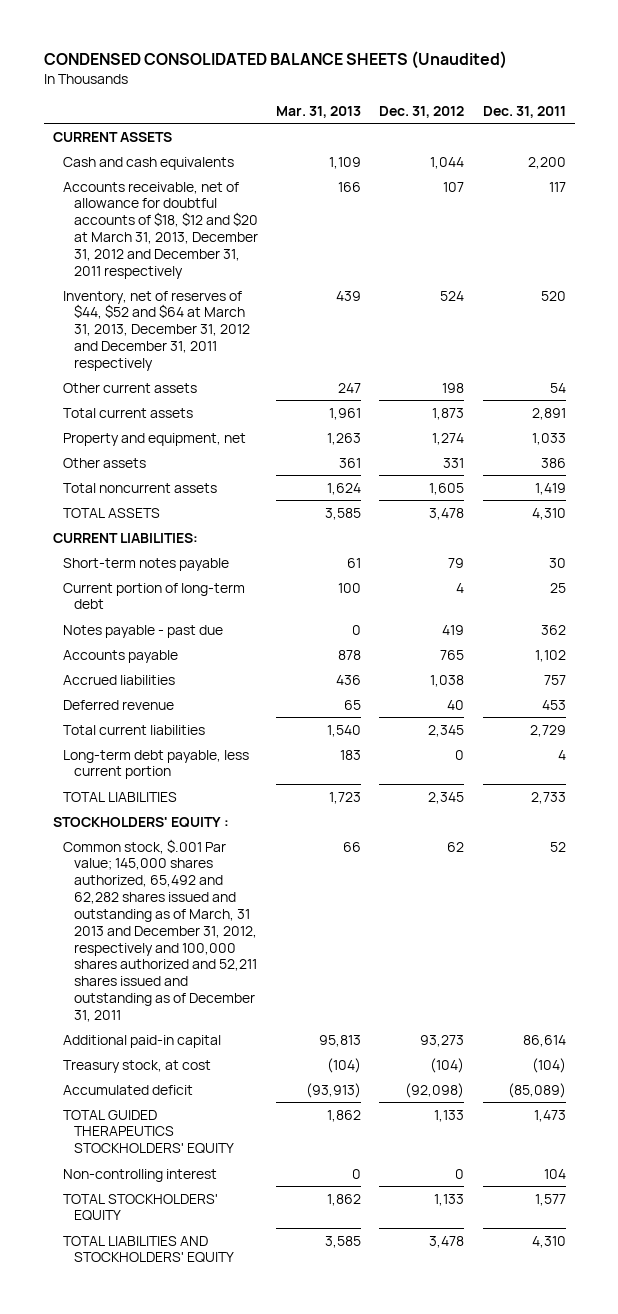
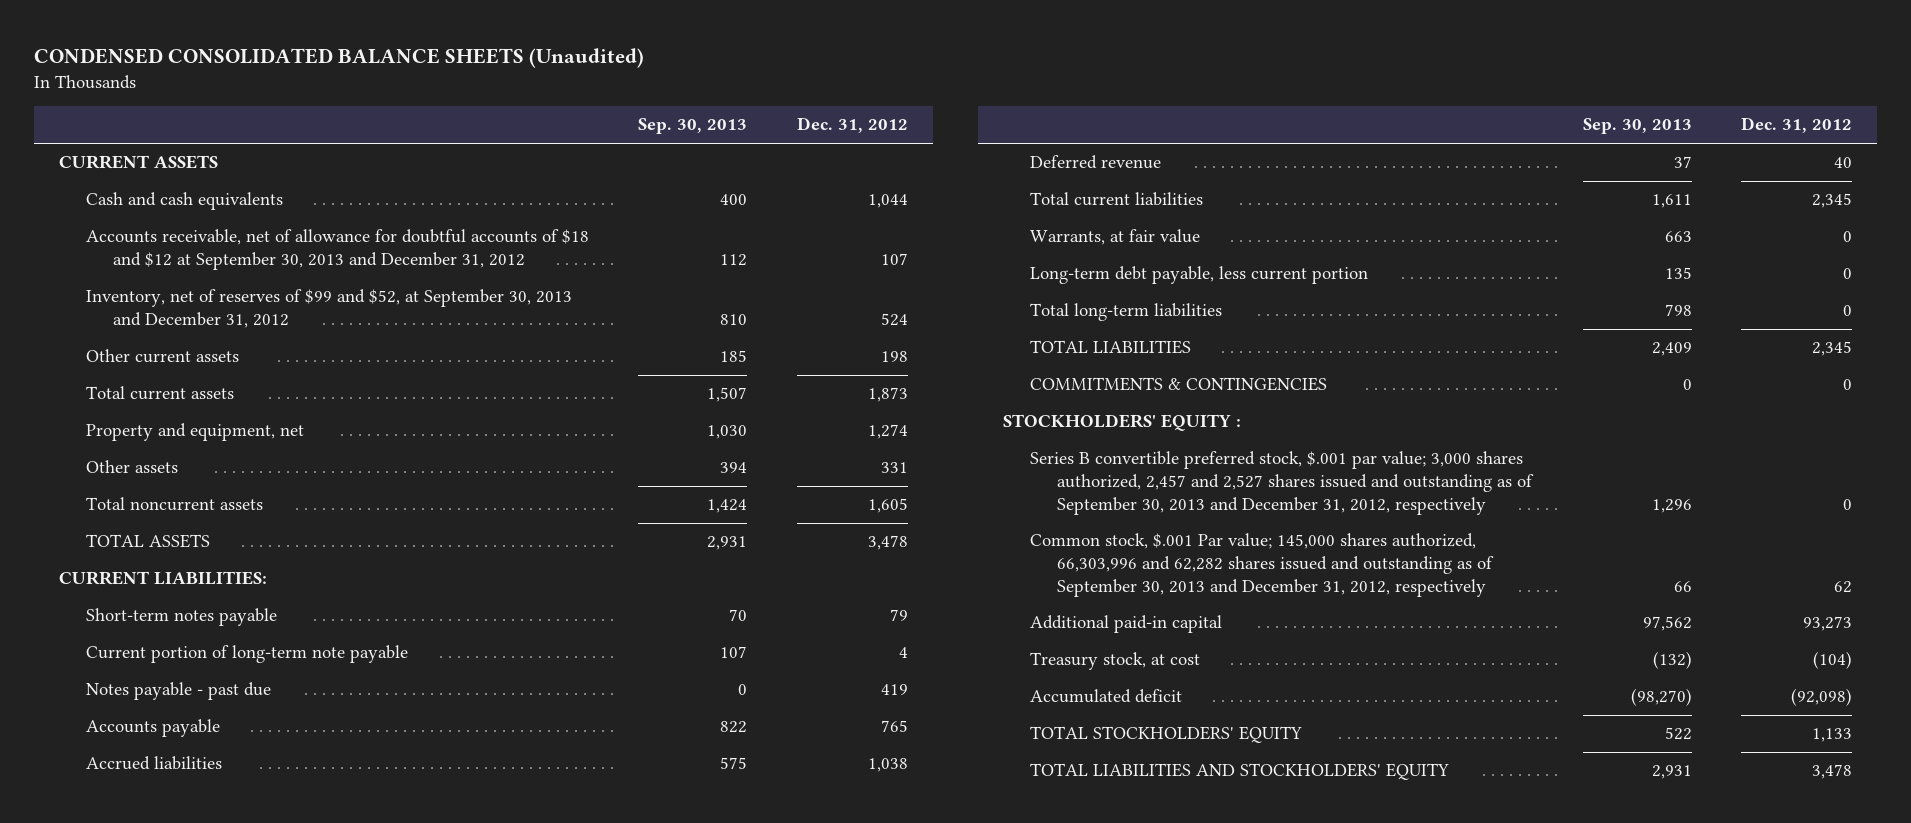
[276,105,362,118] Mar. 31, 2013 -> none
[482,105,566,118] Dec. 31, 2011 -> none
none -> [638,118,748,135] Sep. 30, 2013
[63,181,258,279] Accounts receivable, net of allowance for doubtful accounts of $18, $12 and $20 at March 31, 2013, December 31, 2012 and December 31, 2011 respectively -> [85,229,589,271] Accounts receivable, net of allowance for doubtful accounts of $18 and $12 at September 30, 2013 and December 31, 2012
[63,290,250,371] Inventory, net of reserves of $44, $52 and $64 at March 31, 2013, December 31, 2012 and December 31, 2011 respectively -> [85,289,572,329] Inventory, net of reserves of $99 and $52, at September 30, 2013 and December 31, 2012
[63,582,246,610] Current portion of long-term debt -> [85,645,408,664] Current portion of long-term note payable
none -> [1030,229,1201,246] Warrants, at fair value
none -> [1030,303,1223,322] Total long-term liabilities
none -> [1030,377,1328,392] COMMITMENTS & CONTINGENCIES
none -> [1030,451,1534,515] Series B convertible preferred stock, $.001 par value; 3,000 shares authorized, 2,457 and 2,527 shares issued and outstanding as of September 30, 2013 and December 31, 2012, respectively
[63,838,257,1022] Common stock, $.001 Par value; 145,000 shares authorized, 65,492 and 62,282 shares issued and outstanding as of March, 31 2013 and December 31, 2012, respectively and 100,000 shares authorized and 52,211 shares issued and outstanding as of December 31, 2011 -> [1030,533,1494,597] Common stock, $.001 Par value; 145,000 shares authorized, 66,303,996 and 62,282 shares issued and outstanding as of September 30, 2013 and December 31, 2012, respectively
[63,1109,234,1155] TOTAL GUIDED THERAPEUTICS STOCKHOLDERS' EQUITY -> none
[63,1168,218,1182] Non-controlling interest -> none

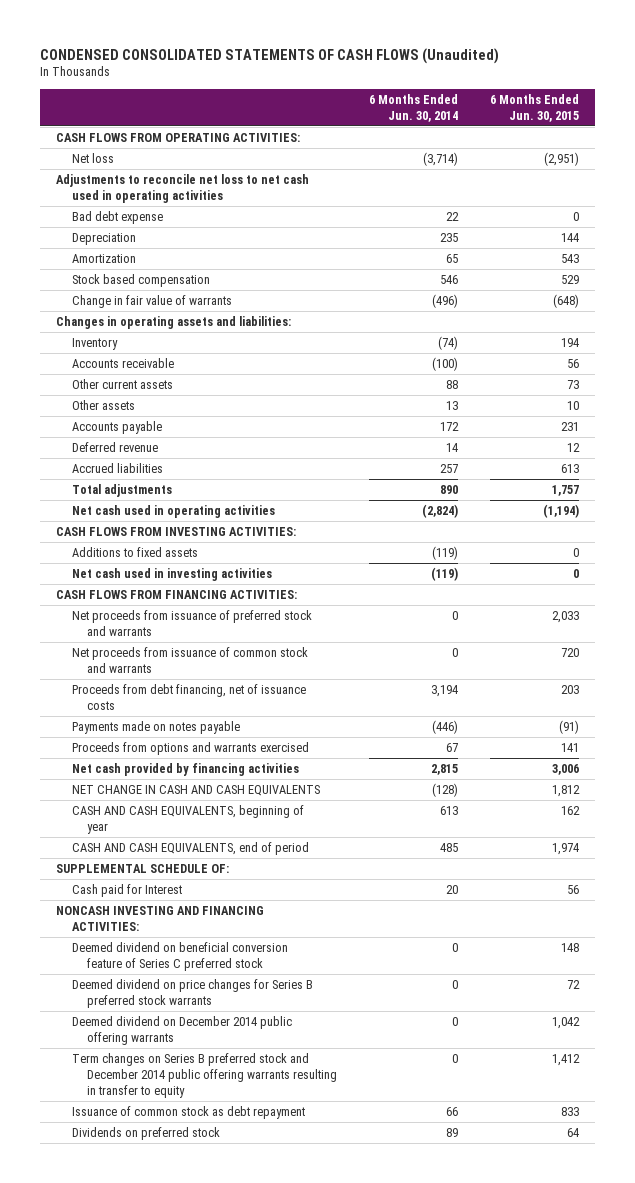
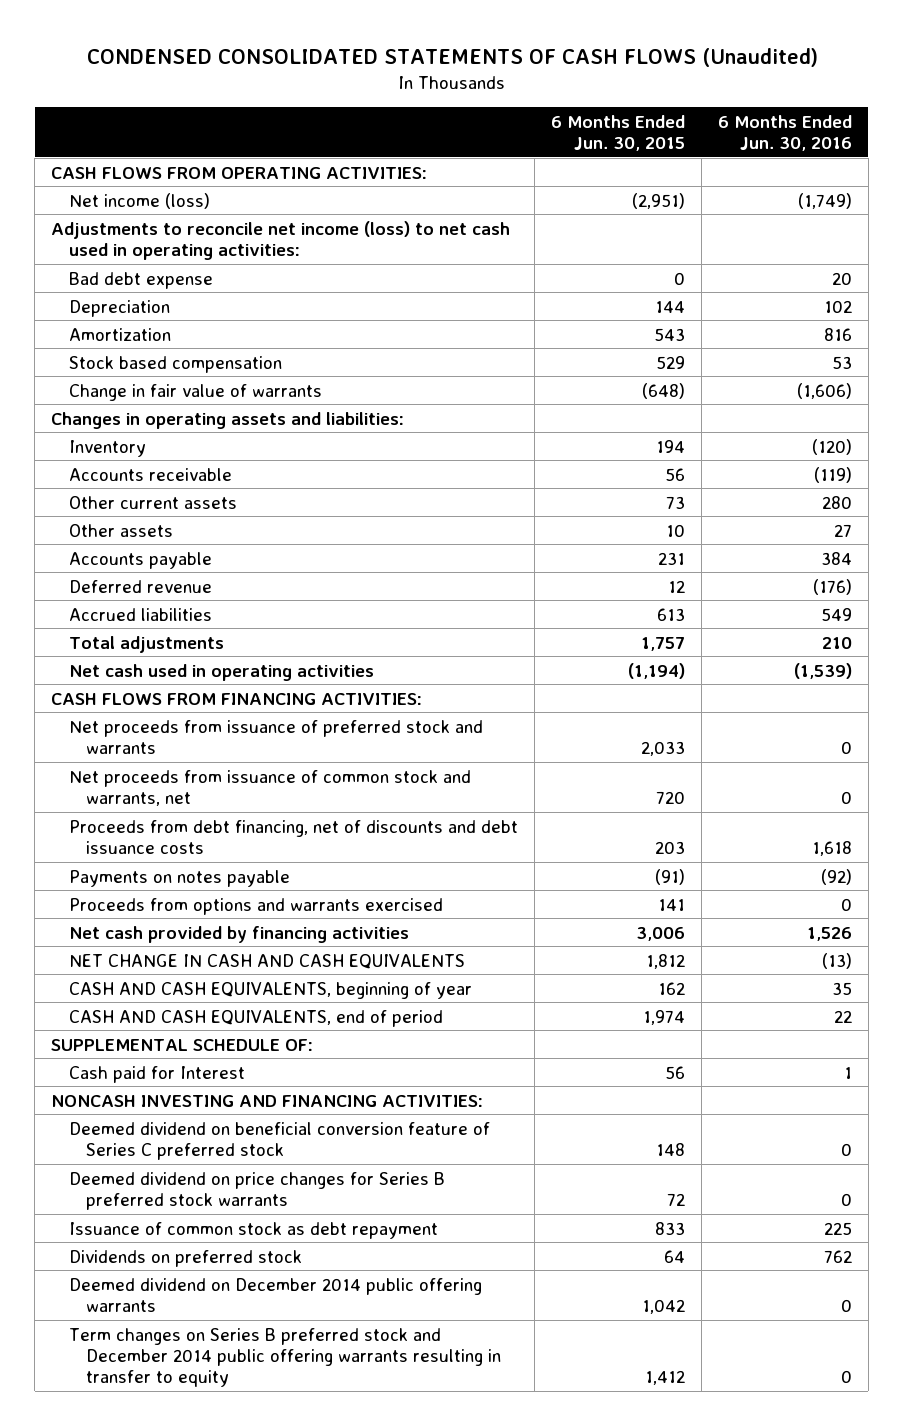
[369,93,459,122] 6 Months Ended Jun. 30, 2014 -> none
none -> [717,114,852,152] 6 Months Ended Jun. 30, 2016
[71,152,114,163] Net loss -> [68,192,210,209] Net income (loss)
[56,173,310,203] Adjustments to reconcile net loss to net cash used in operating activities -> [51,220,511,260] Adjustments to reconcile net income (loss) to net cash used in operating activities:
[56,526,297,536] CASH FLOWS FROM INVESTING ACTIVITIES: -> none
[71,546,198,557] Additions to fixed assets -> none
[71,567,272,581] Net cash used in investing activities -> none
[71,646,308,673] Net proceeds from issuance of common stock and warrants -> [68,769,471,806] Net proceeds from issuance of common stock and warrants, net
[71,683,306,710] Proceeds from debt financing, net of issuance costs -> [68,819,518,854] Proceeds from debt financing, net of discounts and debt issuance costs
[71,720,240,734] Payments made on notes payable -> [68,869,290,887] Payments on notes payable
[71,1015,292,1045] Deemed dividend on December 2014 public offering warrants -> [68,1277,482,1312] Deemed dividend on December 2014 public offering warrants
[71,1052,338,1098] Term changes on Series B preferred stock and December 2014 public offering warrants resulting in transfer to equity -> [68,1327,502,1388] Term changes on Series B preferred stock and December 2014 public offering warrants resulting in transfer to equity

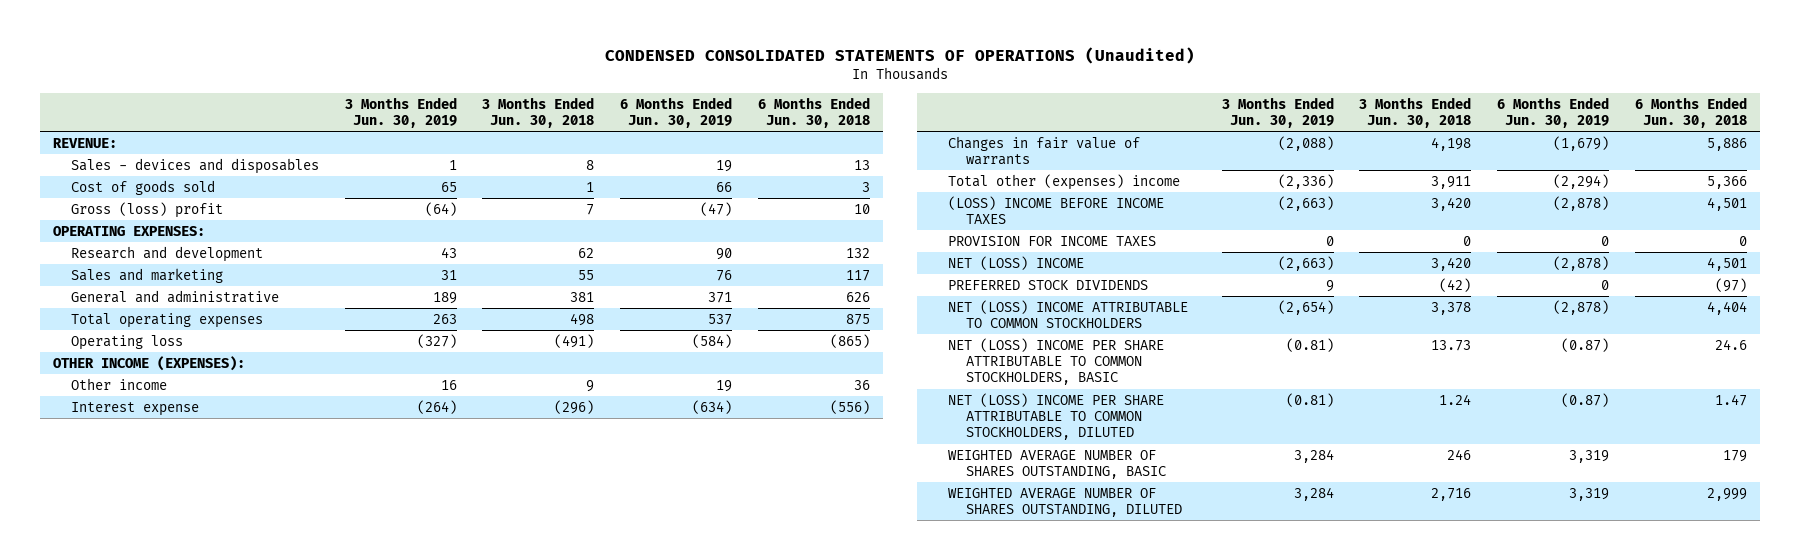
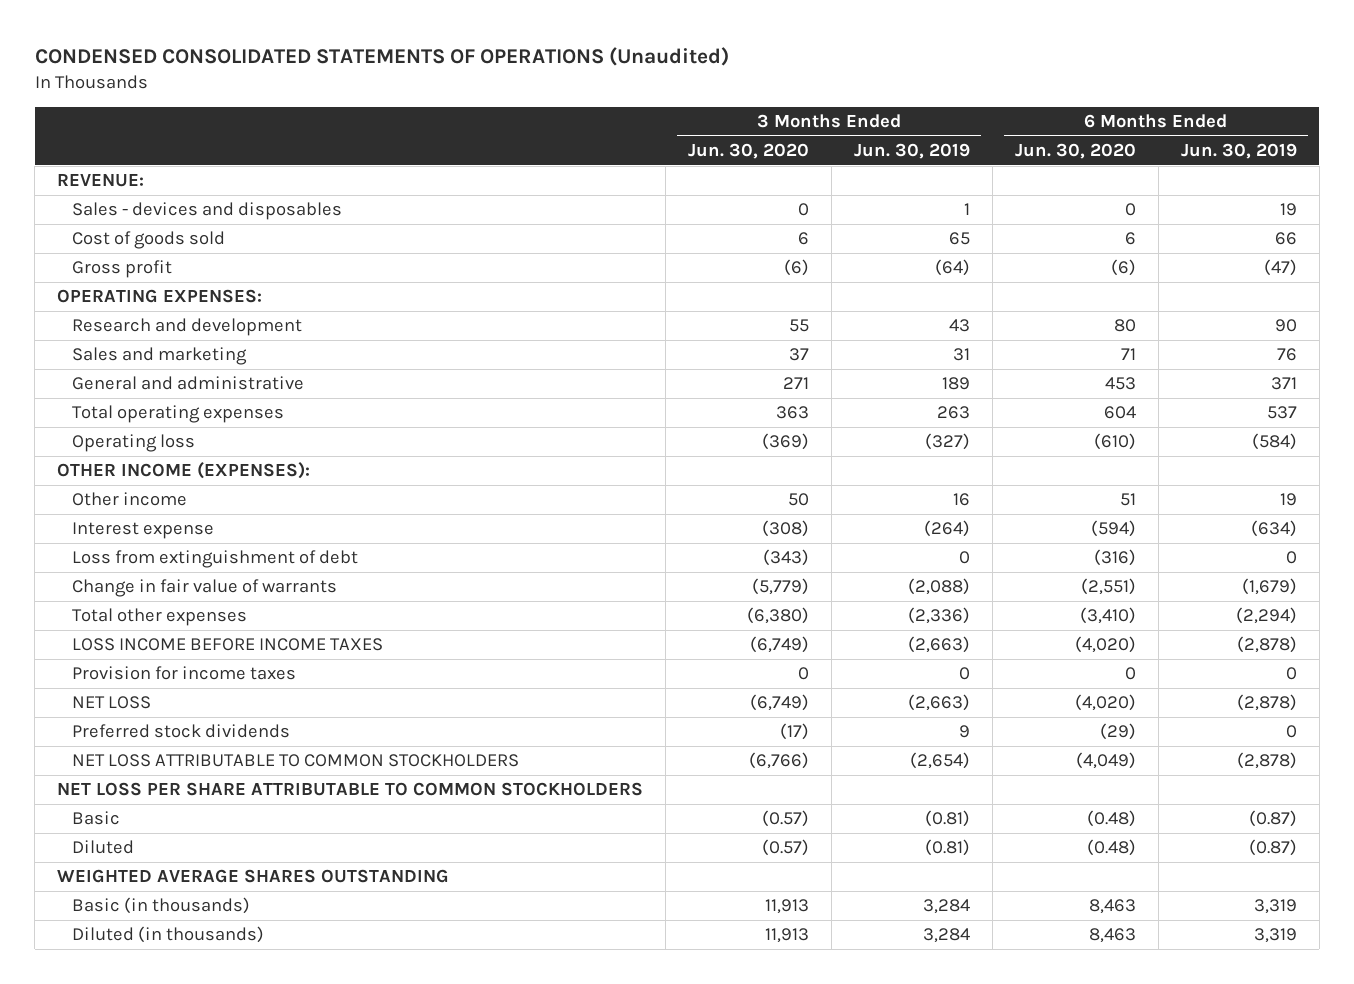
[482,96,595,128] 3 Months Ended Jun. 30, 2018 -> none
[757,96,870,128] 6 Months Ended Jun. 30, 2018 -> none
none -> [688,142,810,159] Jun. 30, 2020
none -> [1014,142,1136,159] Jun. 30, 2020
[71,201,224,218] Gross (loss) profit -> [72,260,173,279] Gross profit
none -> [72,550,359,569] Loss from extinguishment of debt
[947,135,1140,166] Changes in fair value of warrants -> [72,579,338,598] Change in fair value of warrants
[947,173,1180,190] Total other (expenses) income -> [72,608,248,627] Total other expenses
[947,195,1164,225] (LOSS) INCOME BEFORE INCOME TAXES -> [72,638,384,652] LOSS INCOME BEFORE INCOME TAXES
[947,235,1156,246] PROVISION FOR INCOME TAXES -> [72,666,297,681] Provision for income taxes
[947,255,1084,270] NET (LOSS) INCOME -> [72,696,152,710] NET LOSS
[947,279,1148,290] PREFERRED STOCK DIVIDENDS -> [72,724,291,739] Preferred stock dividends
[947,299,1188,329] NET (LOSS) INCOME ATTRIBUTABLE TO COMMON STOCKHOLDERS -> [72,754,520,768] NET LOSS ATTRIBUTABLE TO COMMON STOCKHOLDERS
none -> [57,782,644,797] NET LOSS PER SHARE ATTRIBUTABLE TO COMMON STOCKHOLDERS
[947,337,1164,386] NET (LOSS) INCOME PER SHARE ATTRIBUTABLE TO COMMON STOCKHOLDERS, BASIC -> [72,811,121,826] Basic
[947,392,1164,441] NET (LOSS) INCOME PER SHARE ATTRIBUTABLE TO COMMON STOCKHOLDERS, DILUTED -> [72,840,135,855] Diluted
none -> [57,869,450,884] WEIGHTED AVERAGE SHARES OUTSTANDING
[947,449,1167,480] WEIGHTED AVERAGE NUMBER OF SHARES OUTSTANDING, BASIC -> [72,897,251,915] Basic (in thousands)
[947,487,1183,518] WEIGHTED AVERAGE NUMBER OF SHARES OUTSTANDING, DILUTED -> [72,926,265,944] Diluted (in thousands)

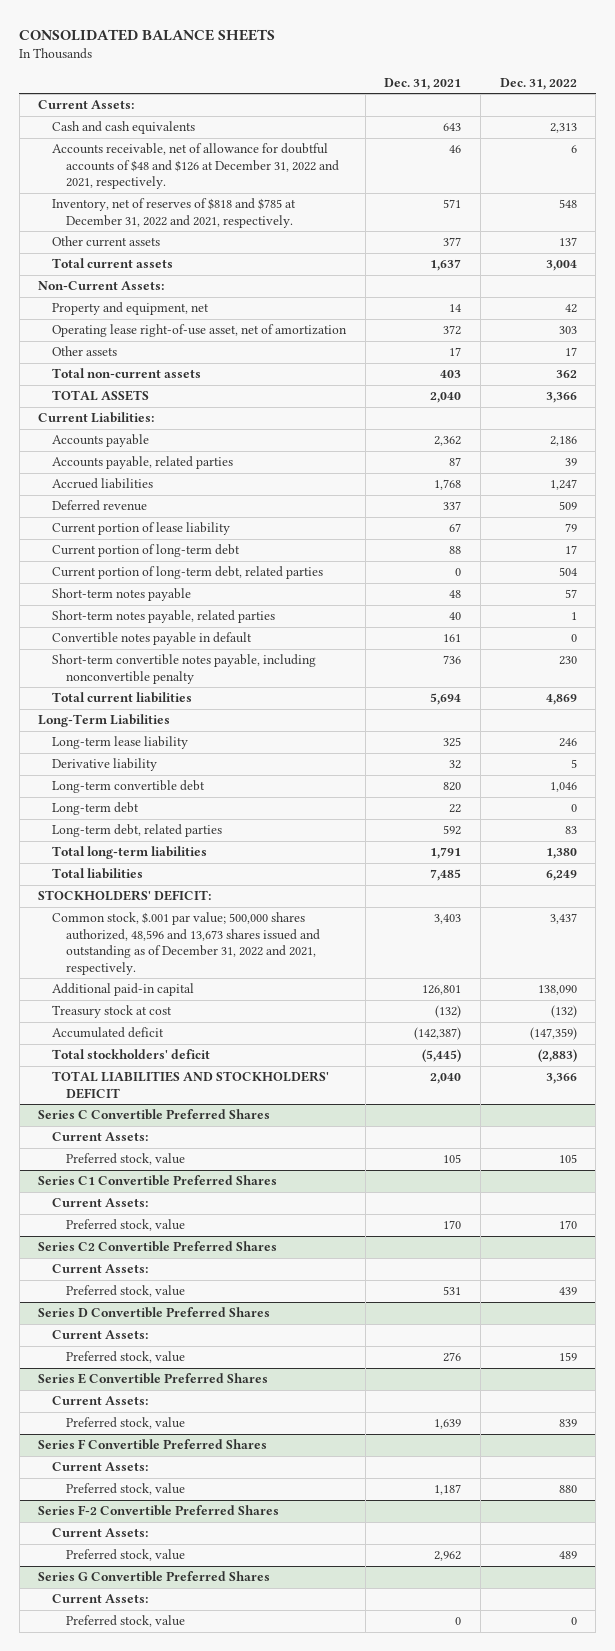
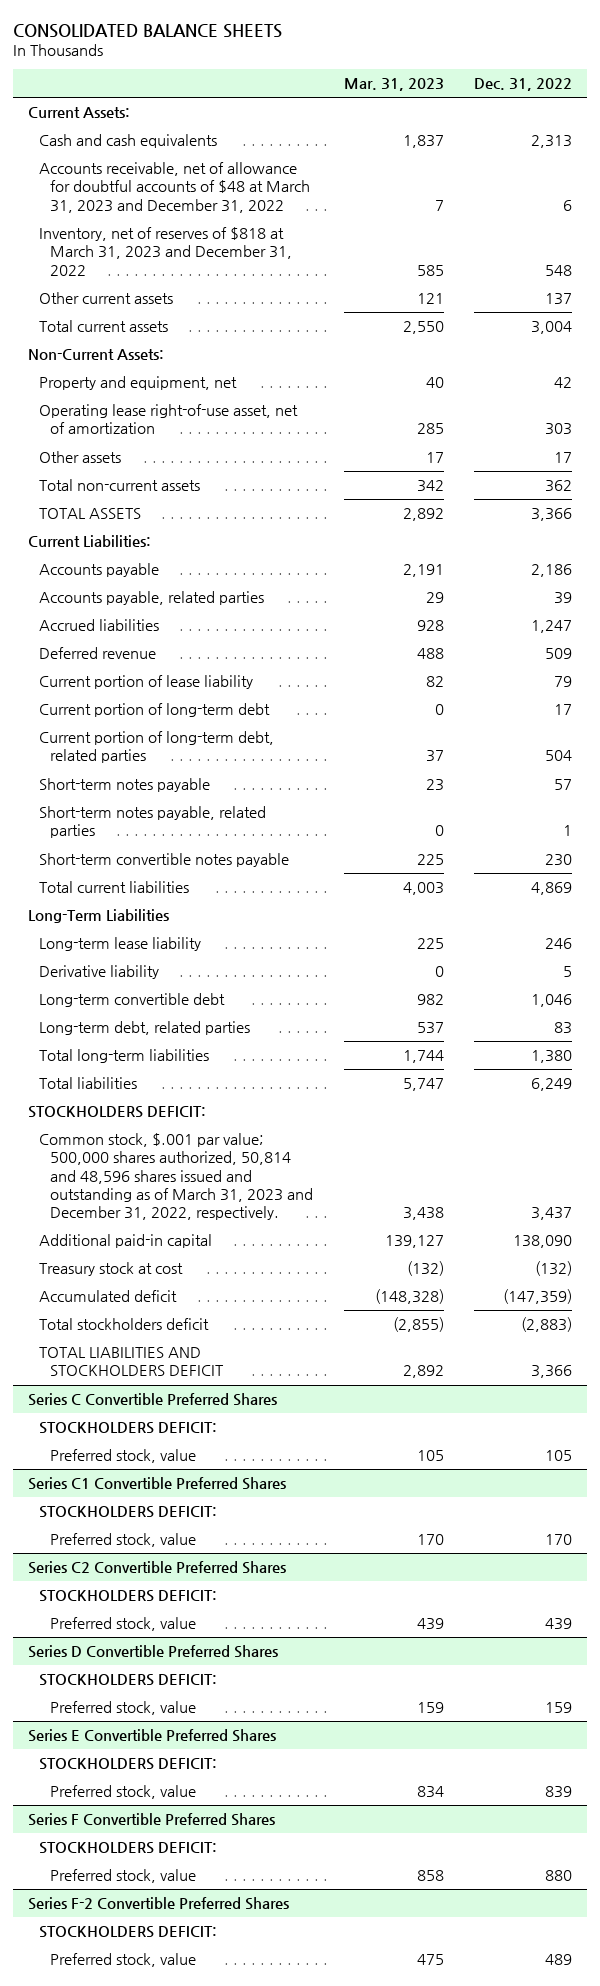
[384,77,462,90] Dec. 31, 2021 -> none
none -> [343,78,444,92] Mar. 31, 2023
[52,143,339,190] Accounts receivable, net of allowance for doubtful accounts of $48 and $126 at December 31, 2022 and 2021, respectively. -> [39,162,311,213] Accounts receivable, net of allowance for doubtful accounts of $48 at March 31, 2023 and December 31, 2022
[52,198,297,228] Inventory, net of reserves of $818 and $785 at December 31, 2022 and 2021, respectively. -> [39,227,293,276] Inventory, net of reserves of $818 at March 31, 2023 and December 31, 2022
[52,632,253,646] Convertible notes payable in default -> none
[52,654,317,684] Short-term convertible notes payable, including nonconvertible penalty -> [39,853,290,868] Short-term convertible notes payable
[52,802,140,816] Long-term debt -> none
[38,890,212,902] STOCKHOLDERS' DEFICIT: -> [28,1106,207,1119] STOCKHOLDERS DEFICIT:
[52,912,320,975] Common stock, $.001 par value; 500,000 shares authorized, 48,596 and 13,673 shares issued and outstanding as of December 31, 2022 and 2021, respectively. -> [39,1133,314,1220] Common stock, $.001 par value; 500,000 shares authorized, 50,814 and 48,596 shares issued and outstanding as of March 31, 2023 and December 31, 2022, respectively.
[52,1049,211,1060] Total stockholders' deficit -> [39,1318,210,1331] Total stockholders deficit
[52,1071,330,1099] TOTAL LIABILITIES AND STOCKHOLDERS' DEFICIT -> [39,1347,225,1377] TOTAL LIABILITIES AND STOCKHOLDERS DEFICIT
[52,1132,149,1142] Current Assets: -> none
none -> [39,1422,218,1435] STOCKHOLDERS DEFICIT:
[52,1198,149,1208] Current Assets: -> none
none -> [39,1506,218,1519] STOCKHOLDERS DEFICIT:
[52,1264,149,1274] Current Assets: -> none
none -> [39,1590,218,1603] STOCKHOLDERS DEFICIT:
[52,1330,149,1340] Current Assets: -> none
none -> [39,1674,218,1687] STOCKHOLDERS DEFICIT:
[52,1396,149,1406] Current Assets: -> none
none -> [39,1758,218,1771] STOCKHOLDERS DEFICIT:
[52,1462,149,1472] Current Assets: -> none
none -> [39,1842,218,1855] STOCKHOLDERS DEFICIT:
[52,1528,149,1538] Current Assets: -> none
none -> [39,1926,218,1939] STOCKHOLDERS DEFICIT:
[38,1571,271,1583] Series G Convertible Preferred Shares -> none
[52,1594,149,1604] Current Assets: -> none
[65,1615,185,1628] Preferred stock, value -> none

